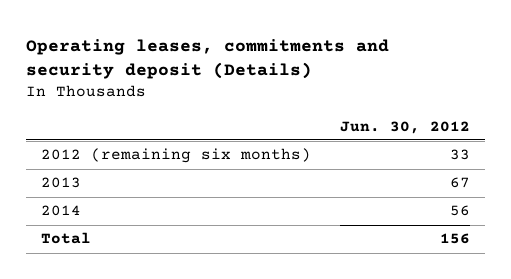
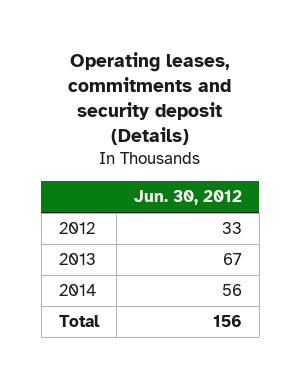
[40,148,311,164] 2012 (remaining six months) -> [58,222,95,235] 2012

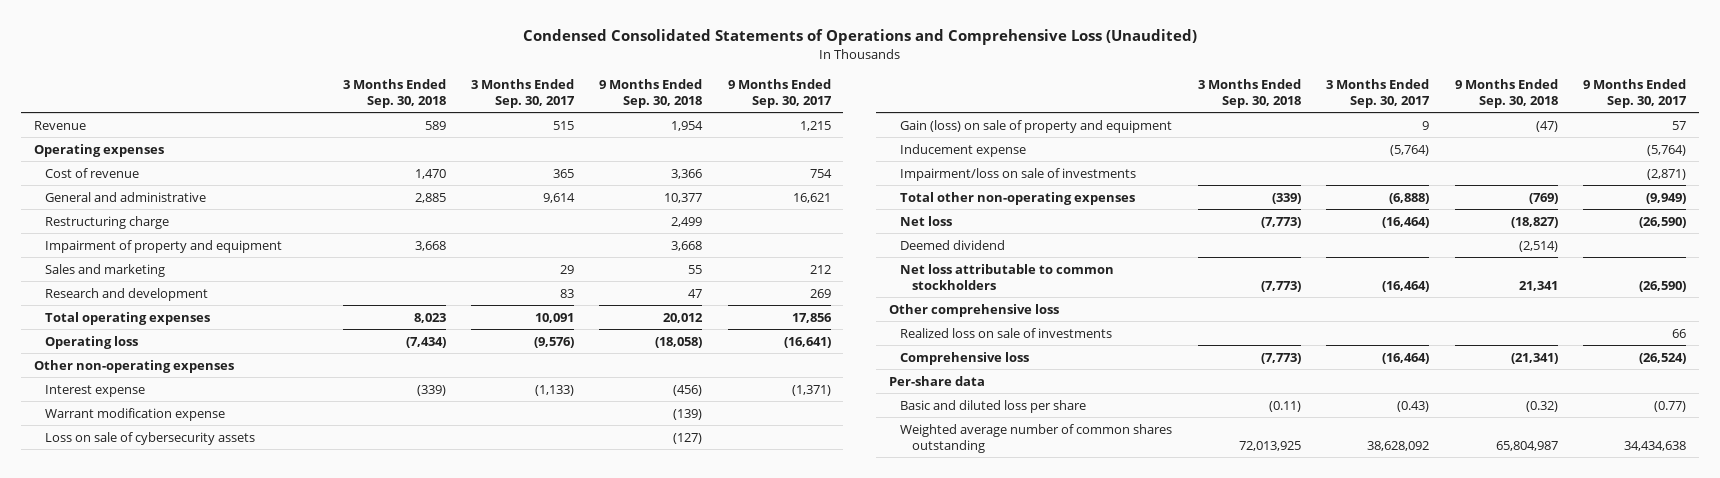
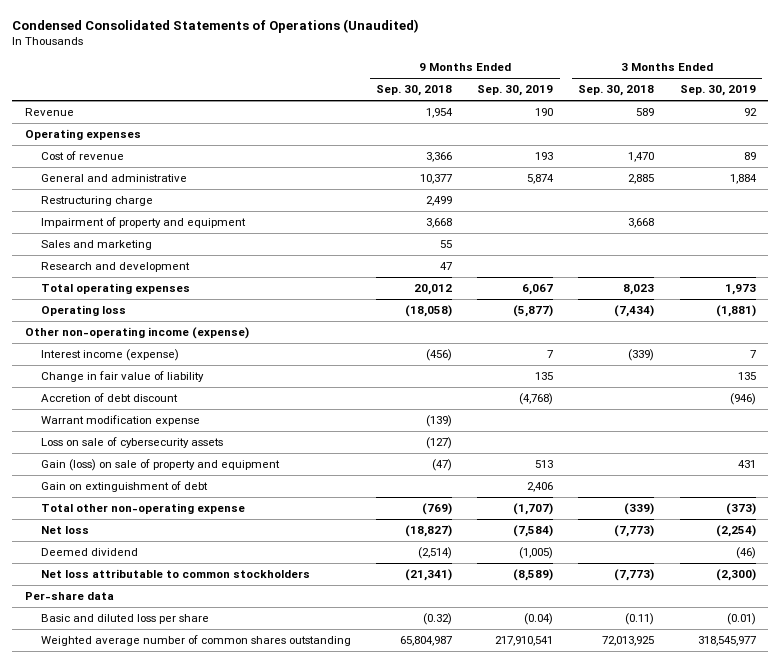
[522,29,1197,46] Condensed Consolidated Statements of Operations and Comprehensive Loss (Unaudited) -> [11,18,419,33] Condensed Consolidated Statements of Operations (Unaudited)
[471,78,576,108] 3 Months Ended Sep. 30, 2017 -> none
[727,78,832,108] 9 Months Ended Sep. 30, 2017 -> none
none -> [477,85,554,97] Sep. 30, 2019
none -> [679,85,756,97] Sep. 30, 2019
[33,359,234,373] Other non-operating expenses -> [24,327,249,340] Other non-operating income (expense)
[45,384,146,397] Interest expense -> [40,349,179,362] Interest income (expense)
none -> [40,371,204,383] Change in fair value of liability
none -> [40,393,178,403] Accretion of debt discount
[900,143,1027,157] Inducement expense -> none
[900,167,1137,181] Impairment/loss on sale of investments -> none
none -> [40,481,208,493] Gain on extinguishment of debt
[900,191,1136,205] Total other non-operating expenses -> [40,503,245,515] Total other non-operating expense
[888,303,1059,317] Other comprehensive loss -> none
[900,327,1113,338] Realized loss on sale of investments -> none
[900,351,1030,365] Comprehensive loss -> none
[1518,280,1558,291] 21,341 -> [405,569,453,582] (21,341)

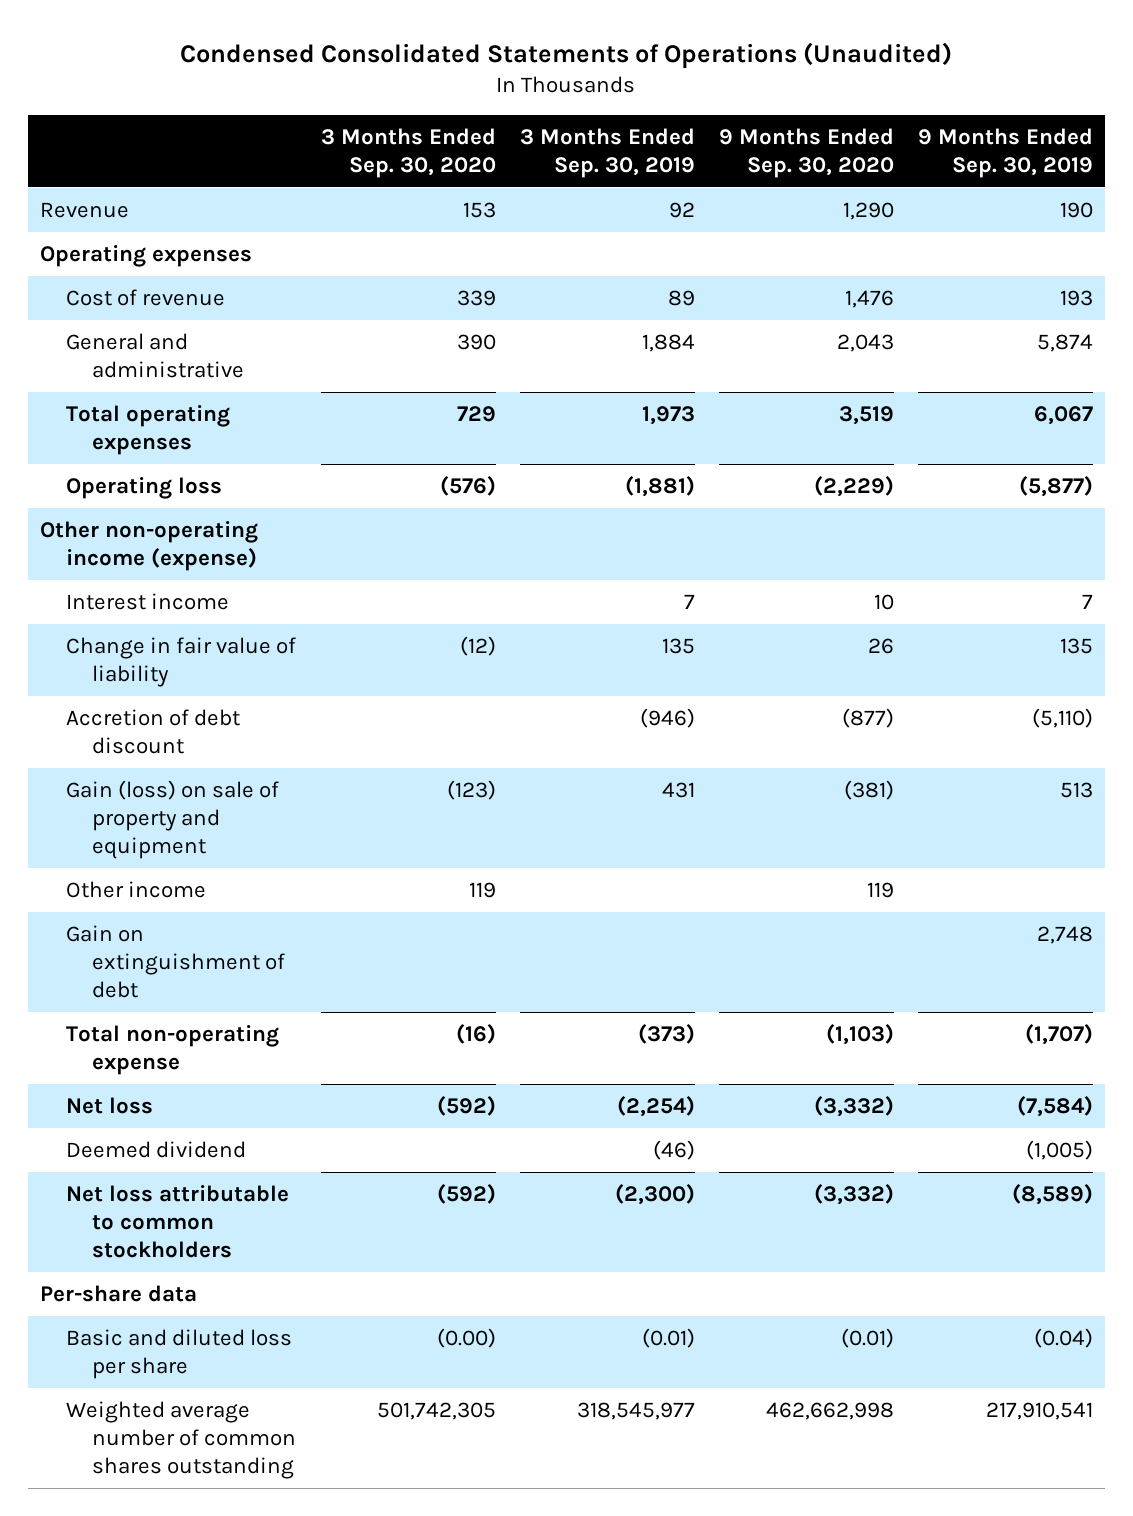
[376,85,453,97] Sep. 30, 2018 -> none
[578,85,655,97] Sep. 30, 2018 -> none
none -> [320,127,496,178] 3 Months Ended Sep. 30, 2020
none -> [718,127,894,178] 9 Months Ended Sep. 30, 2020
[40,196,153,207] Restructuring charge -> none
[40,217,246,229] Impairment of property and equipment -> none
[40,240,152,251] Sales and marketing -> none
[40,262,190,273] Research and development -> none
[40,349,179,362] Interest income (expense) -> [66,593,230,611] Interest income
[40,415,200,427] Warrant modification expense -> none
[40,437,223,449] Loss on sale of cybersecurity assets -> none
[519,393,554,406] (4,768) -> [1031,708,1093,729] (5,110)
none -> [66,881,207,899] Other income
[527,482,554,493] 2,406 -> [1036,926,1093,945] 2,748
[40,503,245,515] Total other non-operating expense -> [66,1025,280,1076] Total non-operating expense

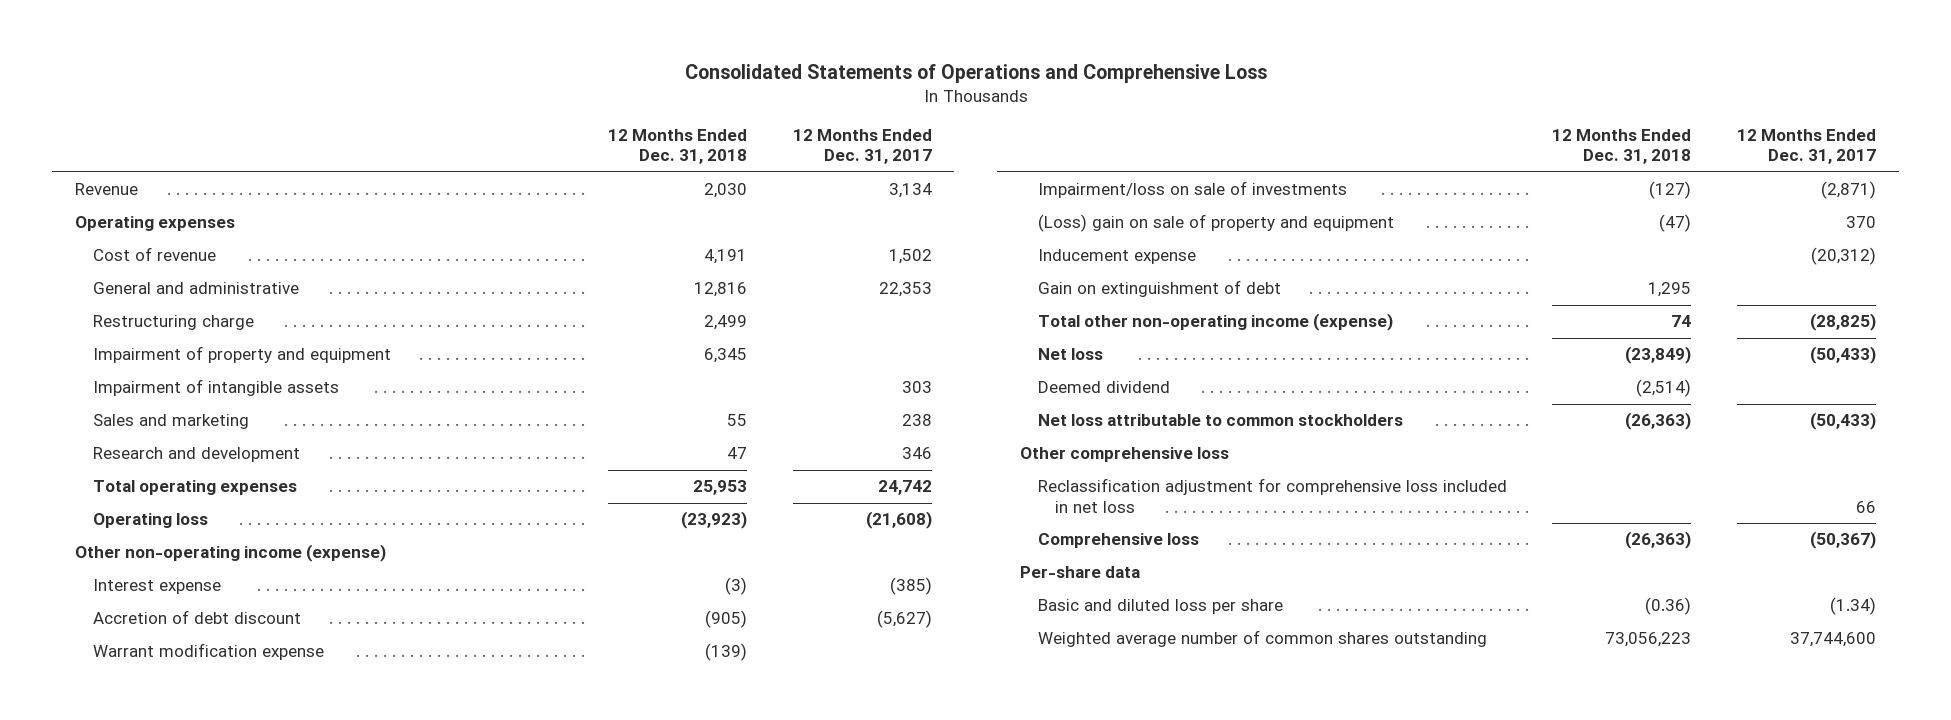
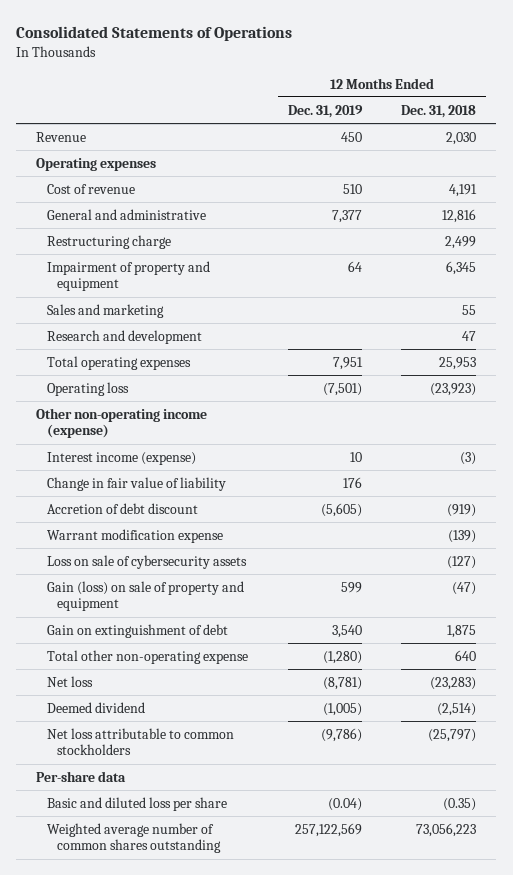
[684,63,1267,83] Consolidated Statements of Operations and Comprehensive Loss -> [16,25,293,41] Consolidated Statements of Operations
[792,129,932,165] 12 Months Ended Dec. 31, 2017 -> none
none -> [287,104,363,118] Dec. 31, 2019
[93,379,340,397] Impairment of intangible assets -> none
[93,579,222,595] Interest expense -> [46,451,196,465] Interest income (expense)
none -> [46,476,226,491] Change in fair value of liability
[704,610,747,629] (905) -> [447,503,477,517] (919)
[1037,249,1196,265] Inducement expense -> none
[1037,181,1347,199] Impairment/loss on sale of investments -> [46,554,247,569] Loss on sale of cybersecurity assets
[1037,214,1394,233] (Loss) gain on sale of property and equipment -> [46,580,244,612] Gain (loss) on sale of property and equipment
[1648,282,1692,298] 1,295 -> [447,624,477,638] 1,875
[1037,313,1393,332] Total other non-operating income (expense) -> [46,649,248,664] Total other non-operating expense
[1671,315,1692,328] 74 -> [455,649,477,661] 640
[1625,346,1692,365] (23,849) -> [430,676,477,690] (23,283)
[1019,447,1229,463] Other comprehensive loss -> none
[1037,478,1507,513] Reclassification adjustment for comprehensive loss included in net loss -> none
[1037,533,1199,549] Comprehensive loss -> none
[1625,412,1692,431] (26,363) -> [428,728,477,742] (25,797)
[1645,597,1692,616] (0.36) -> [443,797,477,811] (0.35)

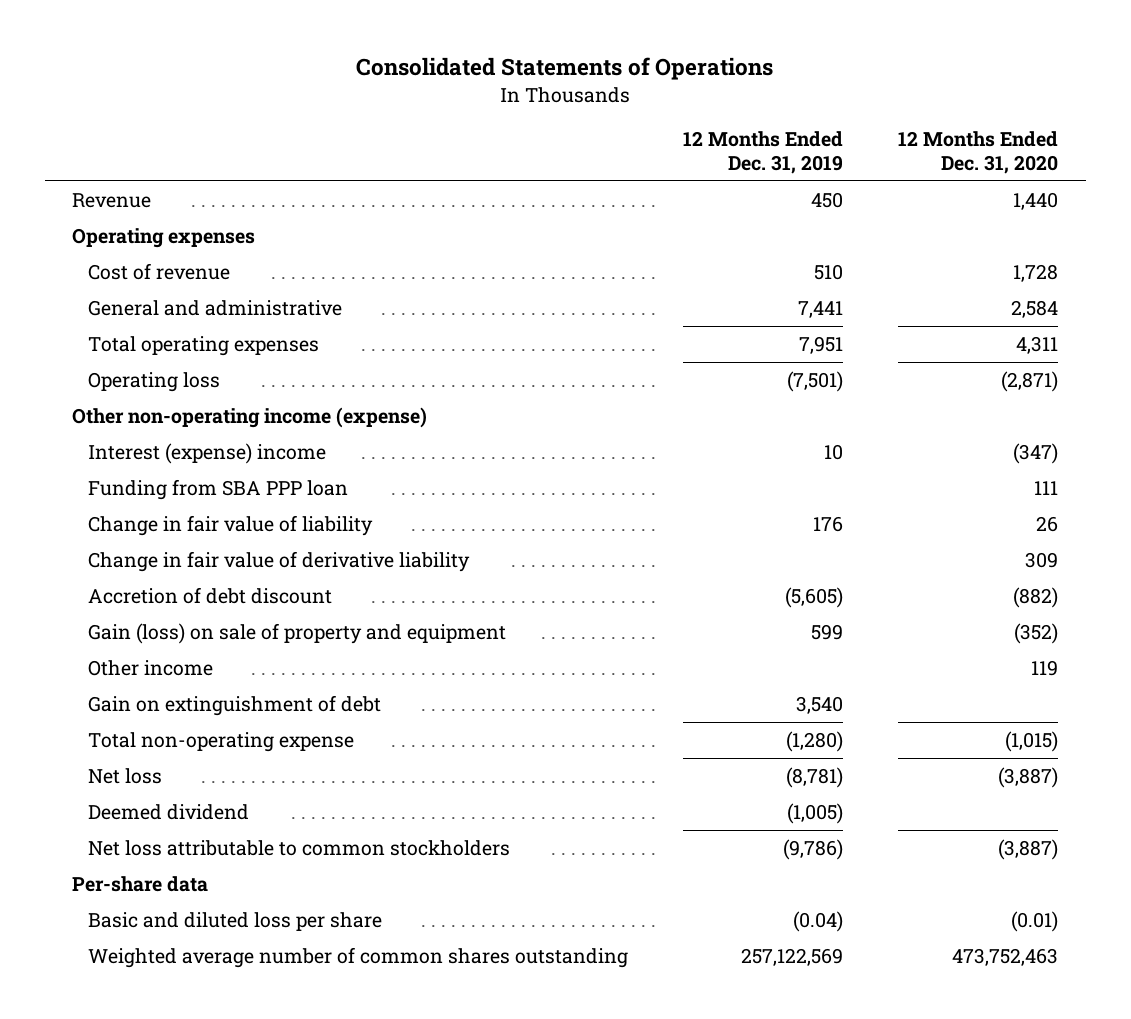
[401,104,477,118] Dec. 31, 2018 -> none
none -> [898,131,1059,174] 12 Months Ended Dec. 31, 2020
[46,234,171,249] Restructuring charge -> none
[46,260,210,292] Impairment of property and equipment -> none
[46,303,164,318] Sales and marketing -> none
[46,329,202,344] Research and development -> none
[331,209,362,223] 7,377 -> [798,300,844,318] 7,441
[46,451,196,465] Interest income (expense) -> [88,442,327,464] Interest (expense) income
none -> [88,478,349,500] Funding from SBA PPP loan
none -> [88,550,471,572] Change in fair value of derivative liability
[46,528,223,543] Warrant modification expense -> none
[46,554,247,569] Loss on sale of cybersecurity assets -> none
none -> [88,659,214,676] Other income
[46,649,248,664] Total other non-operating expense -> [88,731,355,752] Total non-operating expense

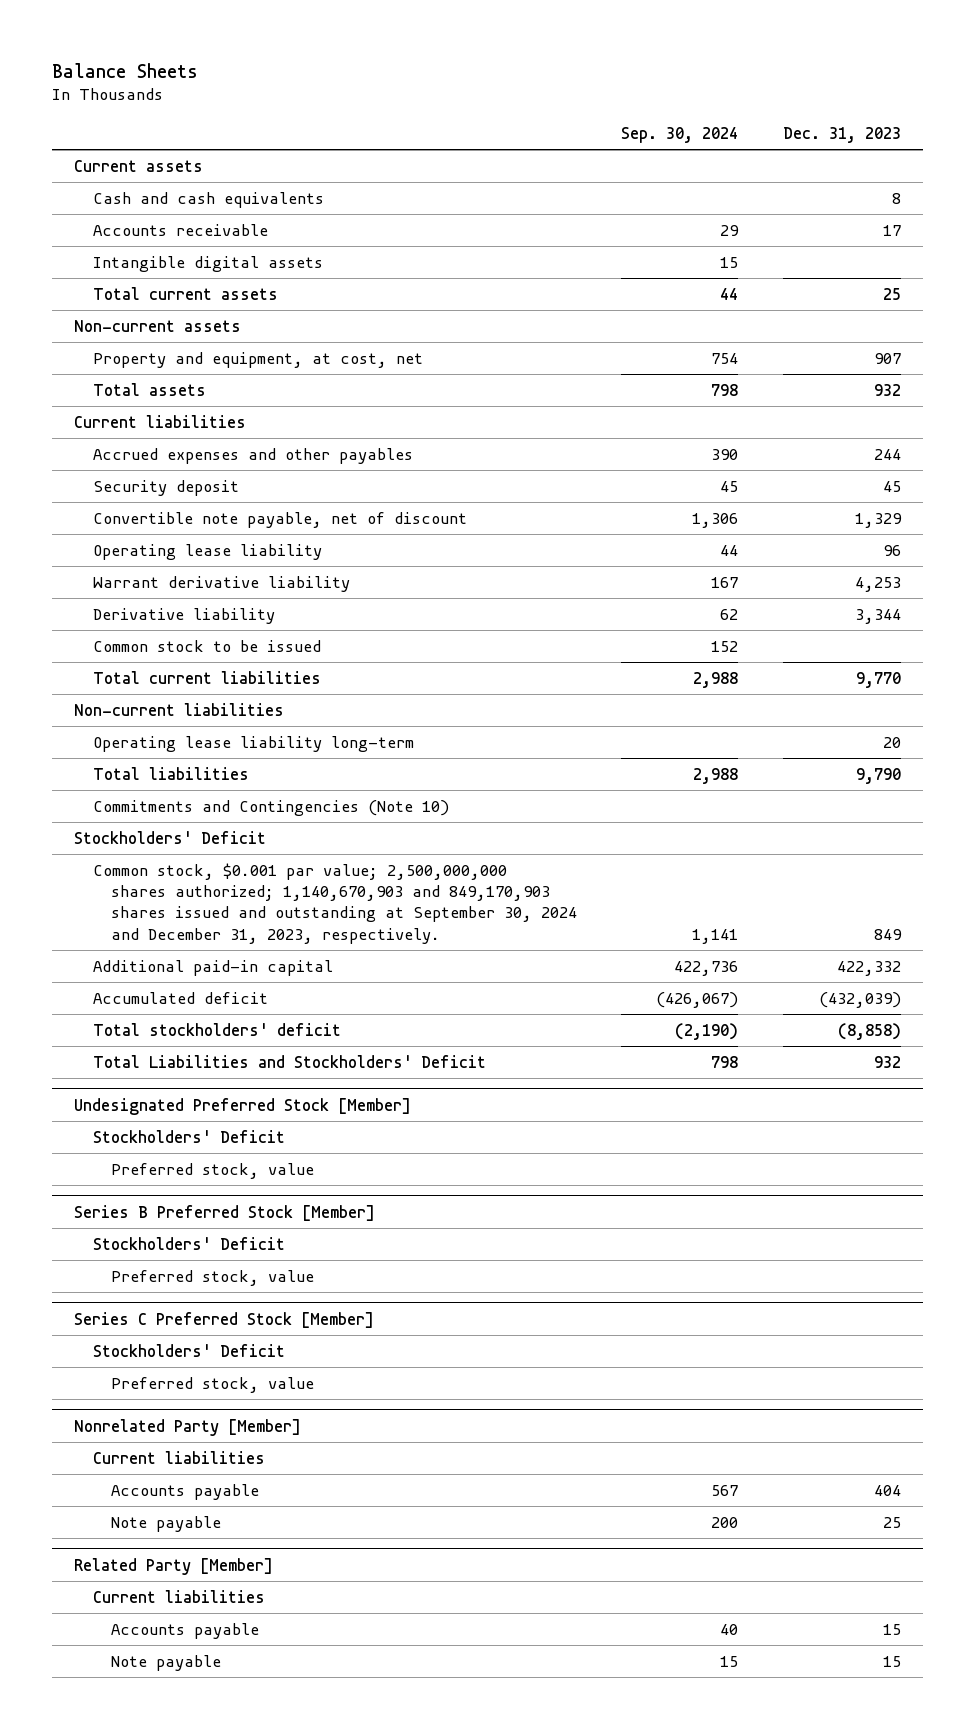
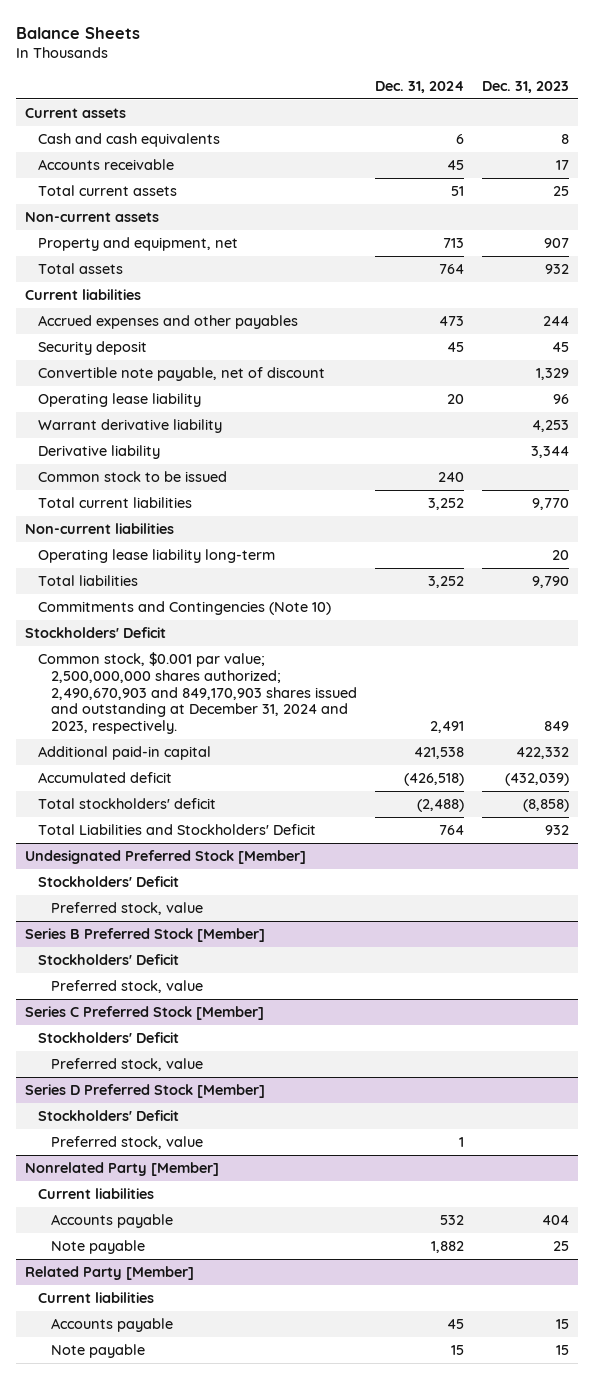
[621,126,739,143] Sep. 30, 2024 -> none
none -> [375,80,465,93] Dec. 31, 2024
[92,255,323,272] Intangible digital assets -> none
[92,351,423,368] Property and equipment, at cost, net -> [38,237,239,252] Property and equipment, net
[92,862,578,944] Common stock, $0.001 par value; 2,500,000,000 shares authorized; 1,140,670,903 and 849,170,903 shares issued and outstanding at September 30, 2024 and December 31, 2023, respectively. -> [38,652,357,735] Common stock, $0.001 par value; 2,500,000,000 shares authorized; 2,490,670,903 and 849,170,903 shares issued and outstanding at December 31, 2024 and 2023, respectively.
none -> [25,1084,266,1099] Series D Preferred Stock [Member]
none -> [38,1110,180,1122] Stockholders' Deficit
none -> [50,1136,203,1150] Preferred stock, value

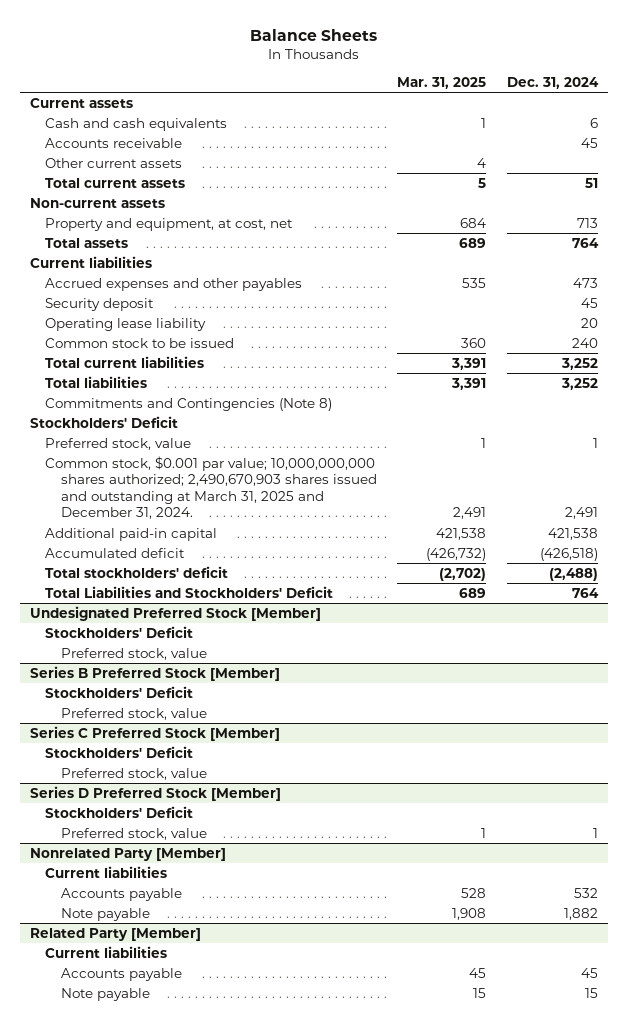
[482,80,570,93] Dec. 31, 2023 -> none
none -> [397,76,487,89] Mar. 31, 2025
none -> [45,157,183,168] Other current assets
[38,237,239,252] Property and equipment, net -> [45,217,294,231] Property and equipment, at cost, net
[38,367,326,382] Convertible note payable, net of discount -> none
[38,419,223,434] Warrant derivative liability -> none
[38,445,161,460] Derivative liability -> none
[25,523,175,535] Non-current liabilities -> none
[38,549,276,564] Operating lease liability long-term -> none
[38,601,332,616] Commitments and Contingencies (Note 10) -> [45,397,333,411] Commitments and Contingencies (Note 8)
none -> [45,437,192,450] Preferred stock, value
[38,652,357,735] Common stock, $0.001 par value; 2,500,000,000 shares authorized; 2,490,670,903 and 849,170,903 shares issued and outstanding at December 31, 2024 and 2023, respectively. -> [45,455,378,520] Common stock, $0.001 par value; 10,000,000,000 shares authorized; 2,490,670,903 shares issued and outstanding at March 31, 2025 and December 31, 2024.

